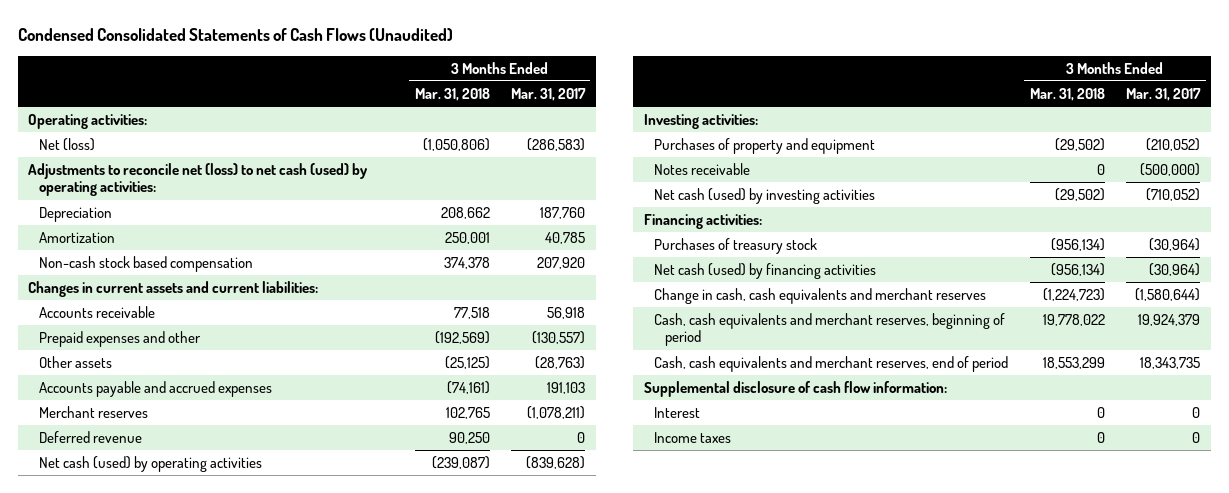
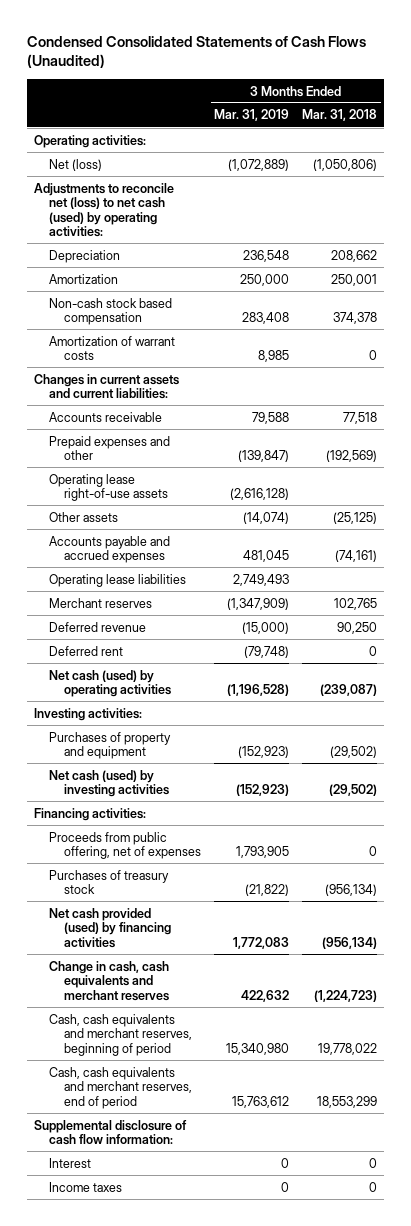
[511,87,587,101] Mar. 31, 2017 -> none
none -> [214,109,290,122] Mar. 31, 2019
none -> [48,335,175,361] Amortization of warrant costs
none -> [48,473,169,502] Operating lease right-of-use assets
none -> [48,573,186,587] Operating lease liabilities
none -> [48,645,123,656] Deferred rent
[654,163,751,176] Notes receivable -> none
none -> [48,831,202,860] Proceeds from public offering, net of expenses
[654,263,877,280] Net cash (used) by financing activities -> [48,907,172,948] Net cash provided (used) by financing activities

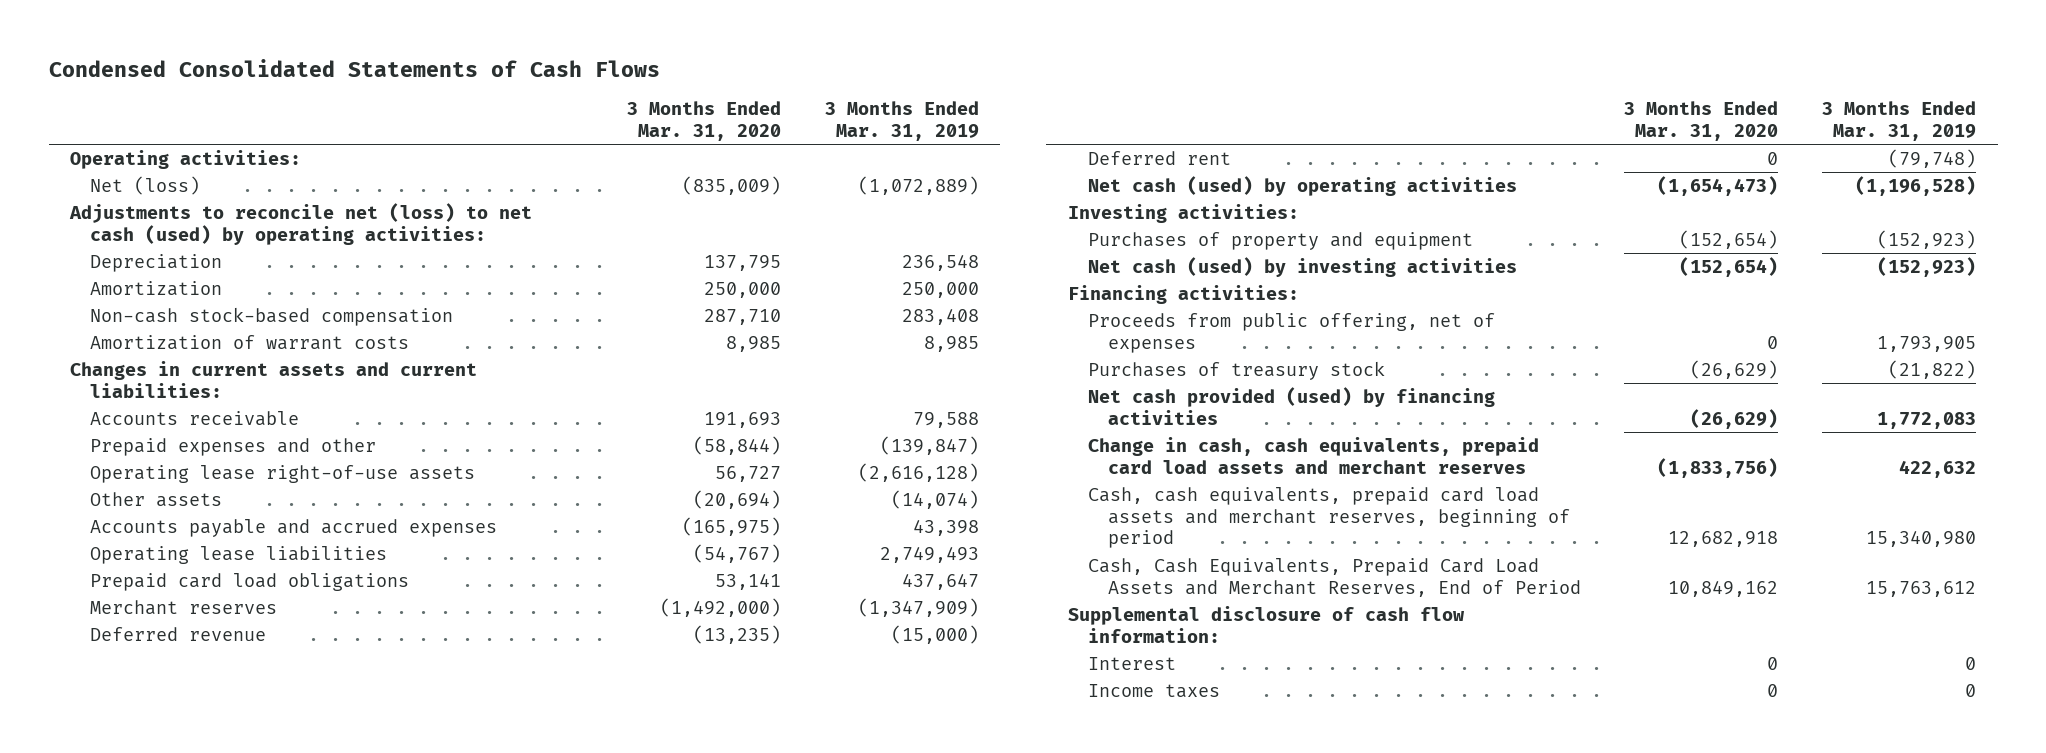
[27,35,367,69] Condensed Consolidated Statements of Cash Flows (Unaudited) -> [48,58,660,77] Condensed Consolidated Statements of Cash Flows
[302,109,378,122] Mar. 31, 2018 -> none
none -> [627,101,782,141] 3 Months Ended Mar. 31, 2020
[48,297,172,326] Non-cash stock based compensation -> [90,307,454,327] Non-cash stock-based compensation
[243,550,290,563] 481,045 -> [912,520,979,537] 43,398
none -> [90,573,410,592] Prepaid card load obligations
[48,960,170,1001] Change in cash, cash equivalents and merchant reserves -> [1087,437,1539,474] Change in cash, cash equivalents, prepaid card load assets and merchant reserves
[48,1013,193,1056] Cash, cash equivalents and merchant reserves, beginning of period -> [1087,487,1570,549] Cash, cash equivalents, prepaid card load assets and merchant reserves, beginning of period
[48,1066,193,1109] Cash, cash equivalents and merchant reserves, end of period -> [1087,558,1581,597] Cash, Cash Equivalents, Prepaid Card Load Assets and Merchant Reserves, End of Period

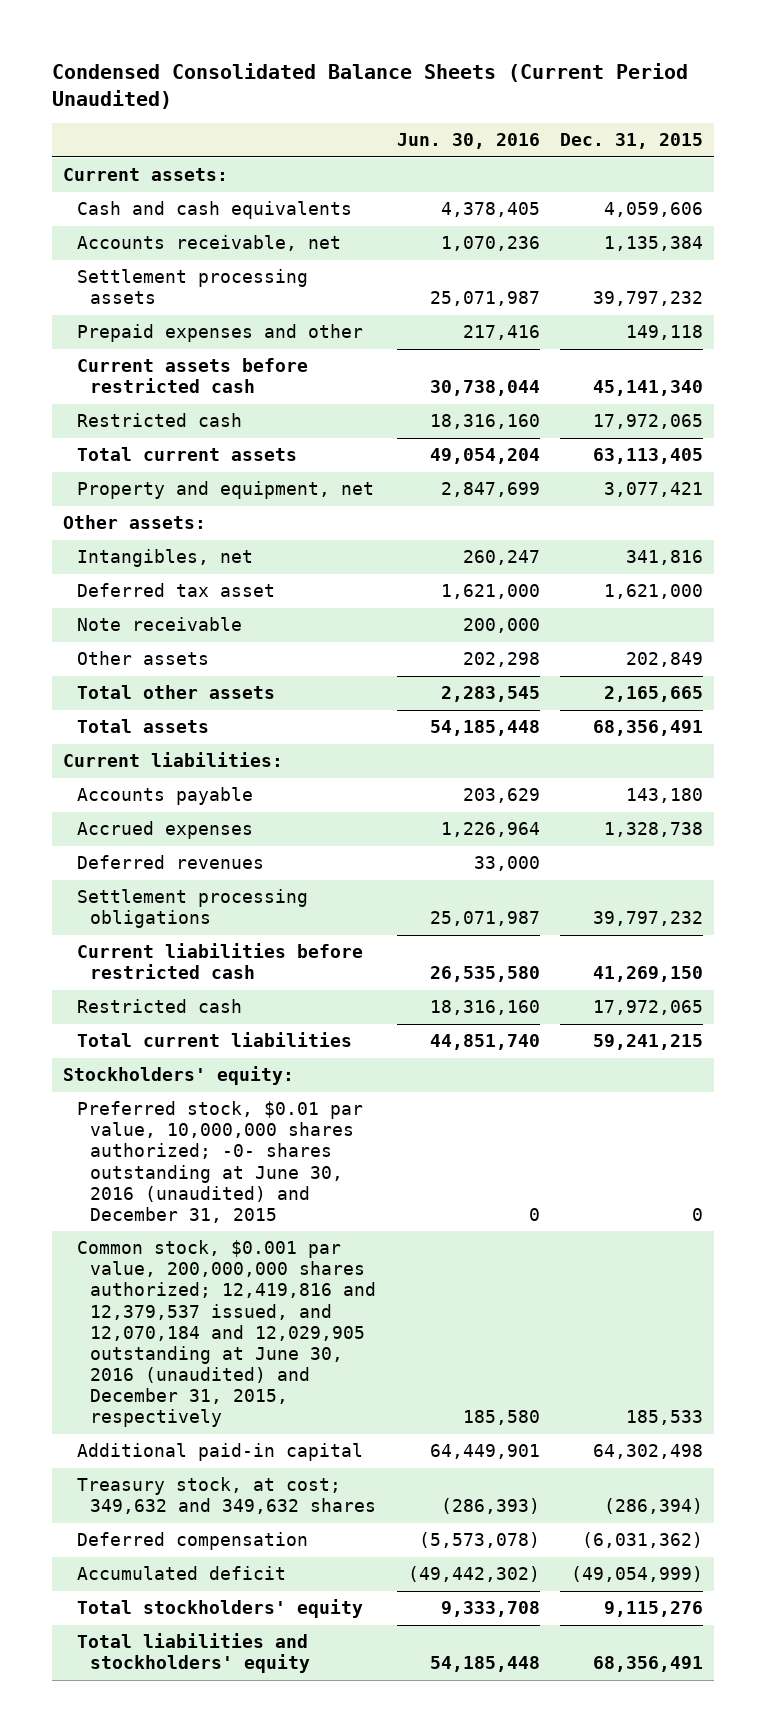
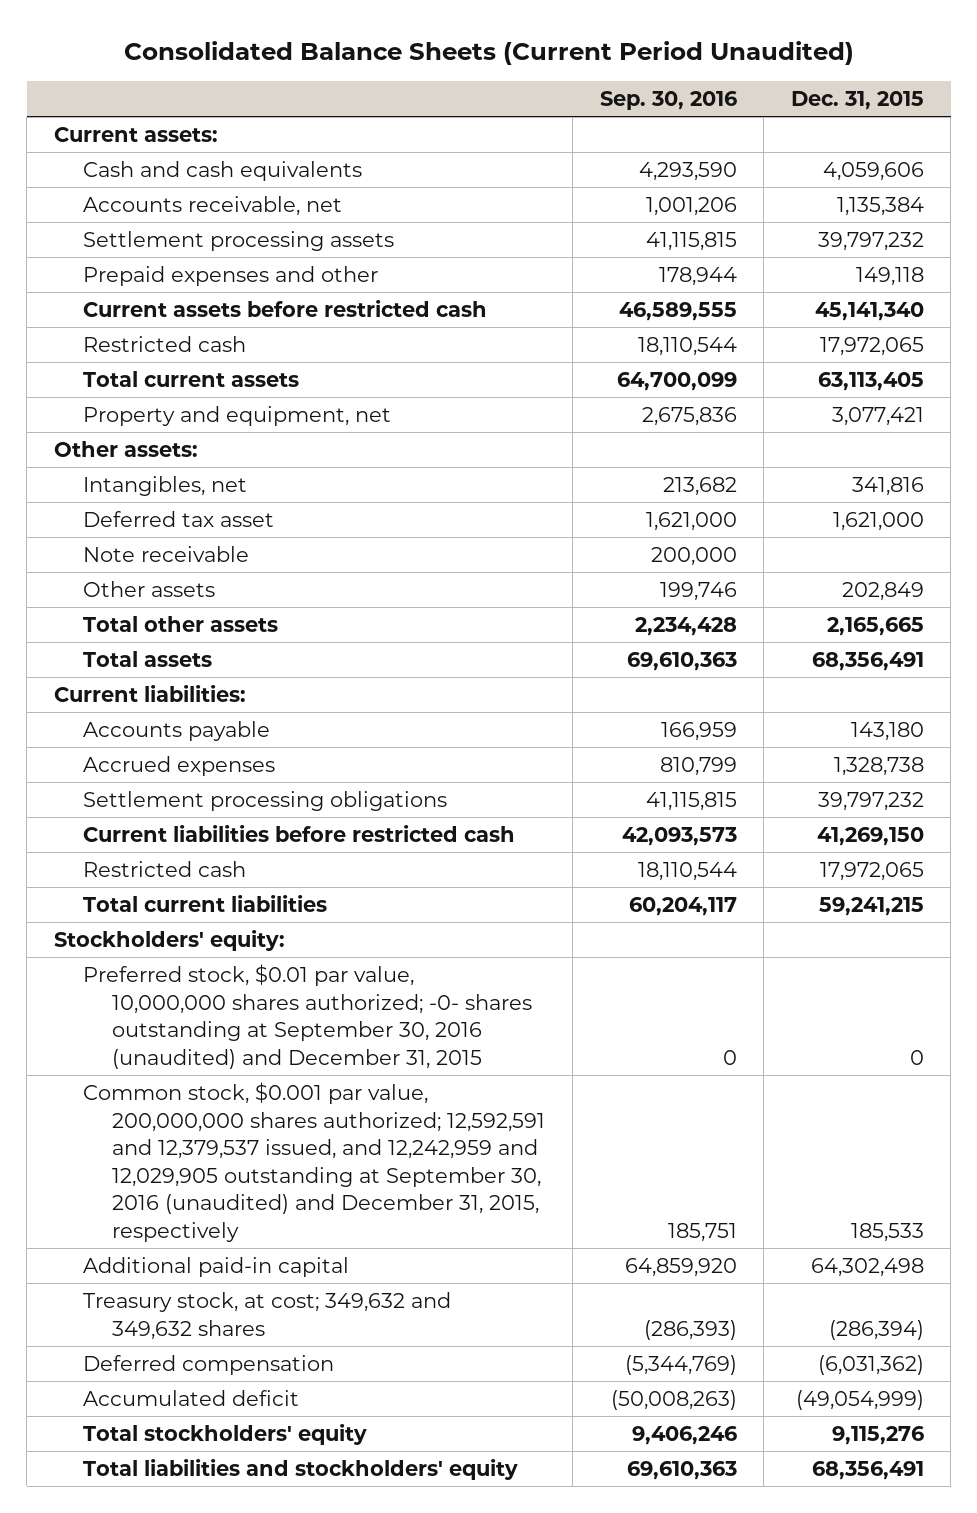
[52,63,689,110] Condensed Consolidated Balance Sheets (Current Period Unaudited) -> [123,40,854,65] Consolidated Balance Sheets (Current Period Unaudited)
[396,133,540,150] Jun. 30, 2016 -> none
none -> [599,90,737,110] Sep. 30, 2016
[76,855,264,870] Deferred revenues -> none
[76,1101,363,1223] Preferred stock, $0.01 par value, 10,000,000 shares authorized; -0- shares outstanding at June 30, 2016 (unaudited) and December 31, 2015 -> [83,964,533,1069] Preferred stock, $0.01 par value, 10,000,000 shares authorized; -0- shares outstanding at September 30, 2016 (unaudited) and December 31, 2015
[76,1240,377,1428] Common stock, $0.001 par value, 200,000,000 shares authorized; 12,419,816 and 12,379,537 issued, and 12,070,184 and 12,029,905 outstanding at June 30, 2016 (unaudited) and December 31, 2015, respectively -> [83,1082,546,1242] Common stock, $0.001 par value, 200,000,000 shares authorized; 12,592,591 and 12,379,537 issued, and 12,242,959 and 12,029,905 outstanding at September 30, 2016 (unaudited) and December 31, 2015, respectively

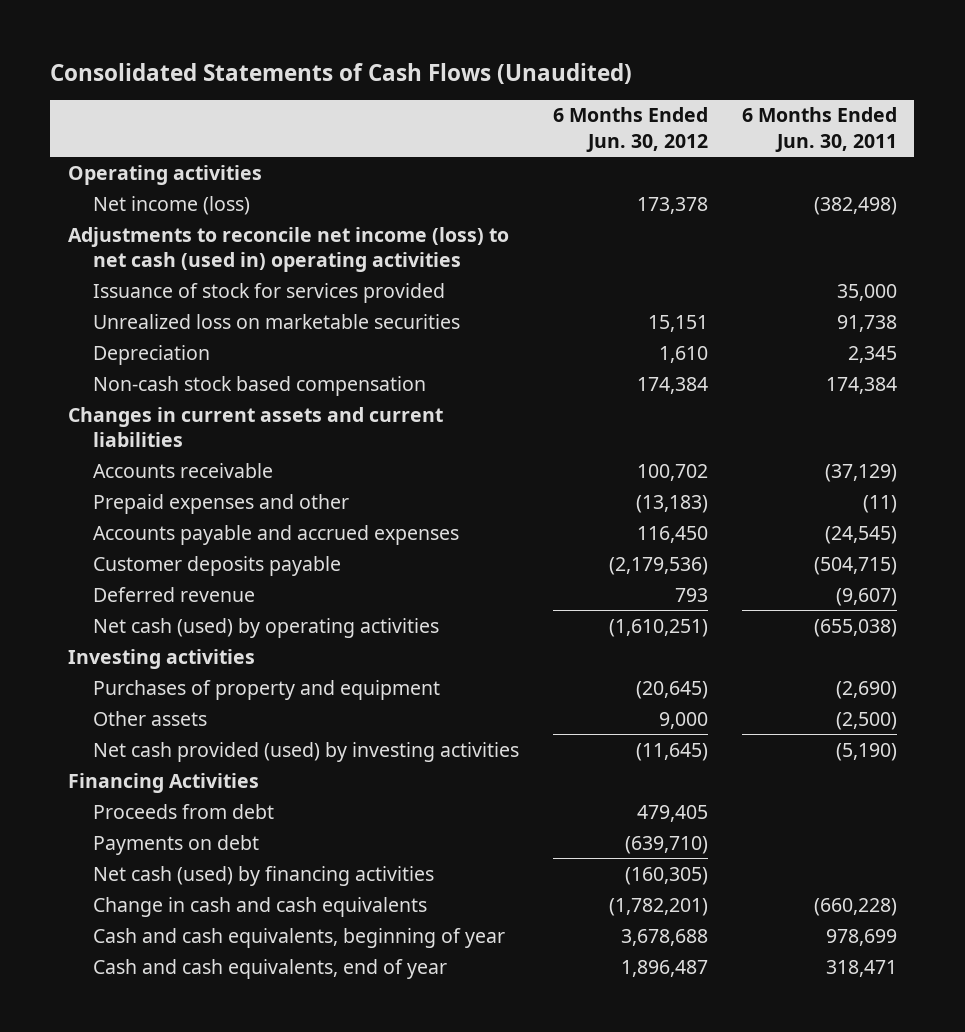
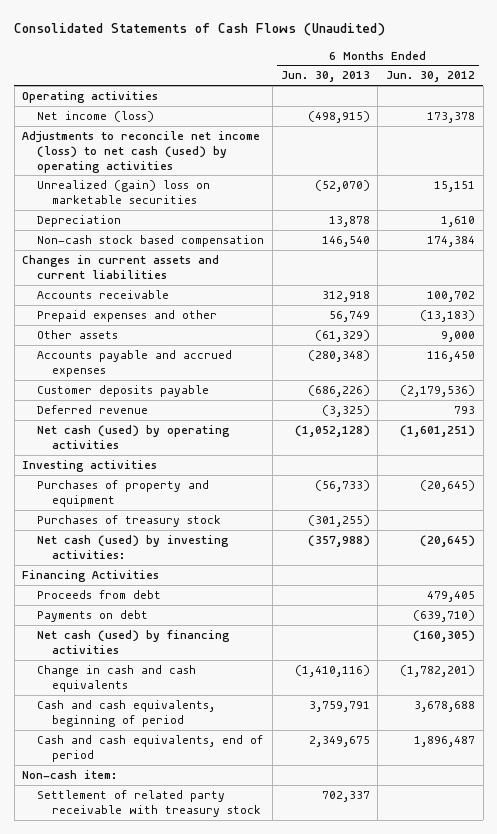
[742,107,898,152] 6 Months Ended Jun. 30, 2011 -> none
none -> [280,71,370,83] Jun. 30, 2013
[92,282,445,303] Issuance of stock for services provided -> none
[67,226,509,272] Adjustments to reconcile net income (loss) to net cash (used in) operating activities -> [22,131,261,173] Adjustments to reconcile net income (loss) to net cash (used) by operating activities
[92,313,460,329] Unrealized loss on marketable securities -> [37,180,211,204] Unrealized (gain) loss on marketable securities
[92,710,207,726] Other assets -> [37,330,119,340] Other assets
[608,618,708,637] (1,610,251) -> [399,425,475,438] (1,601,251)
none -> [37,515,222,528] Purchases of treasury stock
[92,741,519,762] Net cash provided (used) by investing activities -> [37,535,230,559] Net cash (used) by investing activities:
[635,742,708,761] (11,645) -> [419,535,475,548] (20,645)
[92,927,505,948] Cash and cash equivalents, beginning of year -> [37,700,216,727] Cash and cash equivalents, beginning of period
[92,958,447,979] Cash and cash equivalents, end of year -> [37,735,264,762] Cash and cash equivalents, end of period
none -> [22,770,118,780] Non-cash item:
none -> [37,790,262,817] Settlement of related party receivable with treasury stock

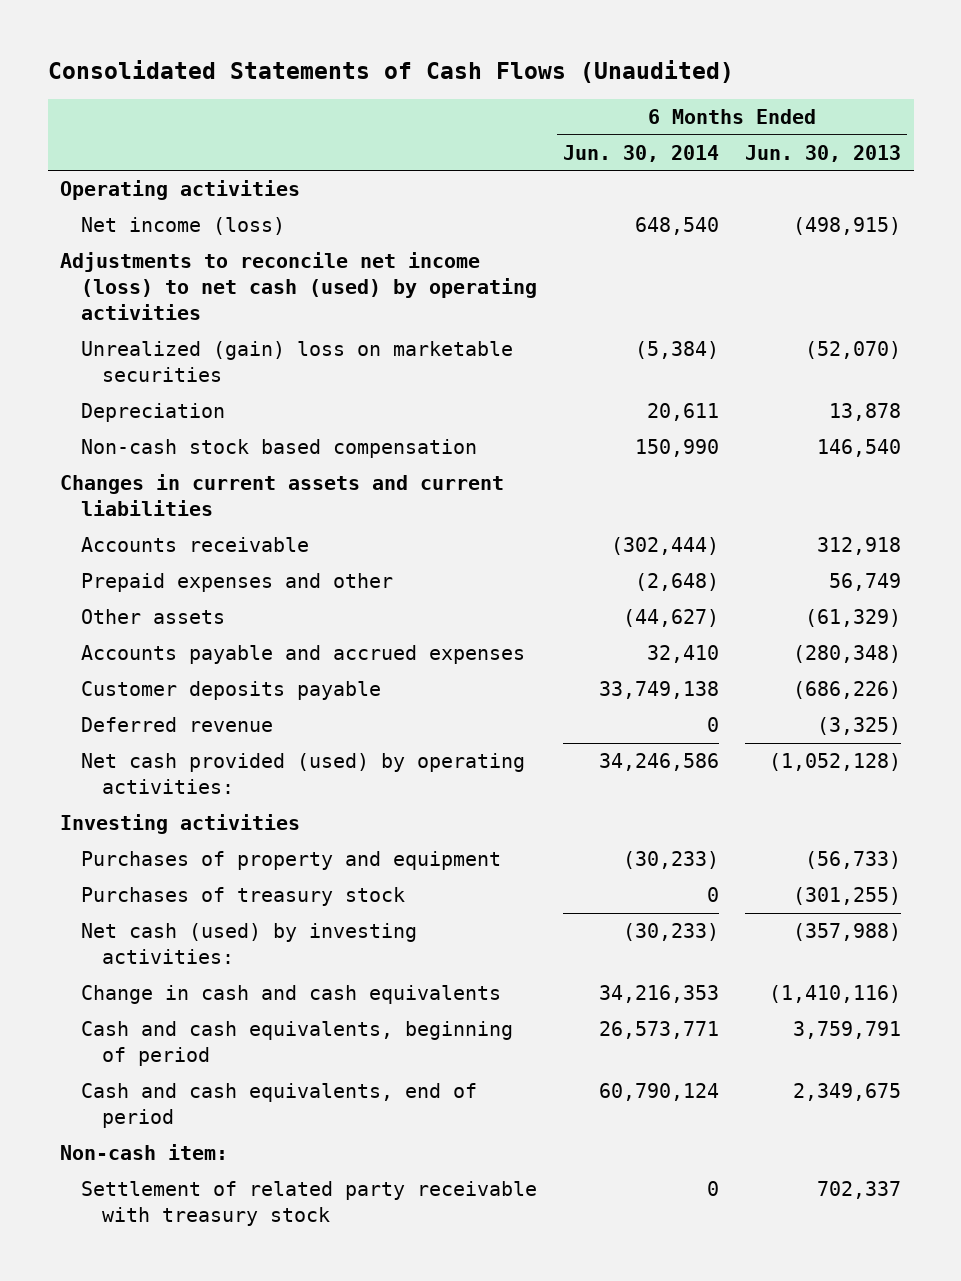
[385,71,475,83] Jun. 30, 2012 -> none
none -> [562,144,719,162] Jun. 30, 2014
[37,425,231,449] Net cash (used) by operating activities -> [81,753,526,795] Net cash provided (used) by operating activities:
[22,570,160,583] Financing Activities -> none
[37,590,162,600] Proceeds from debt -> none
[37,610,149,623] Payments on debt -> none
[37,630,231,654] Net cash (used) by financing activities -> none

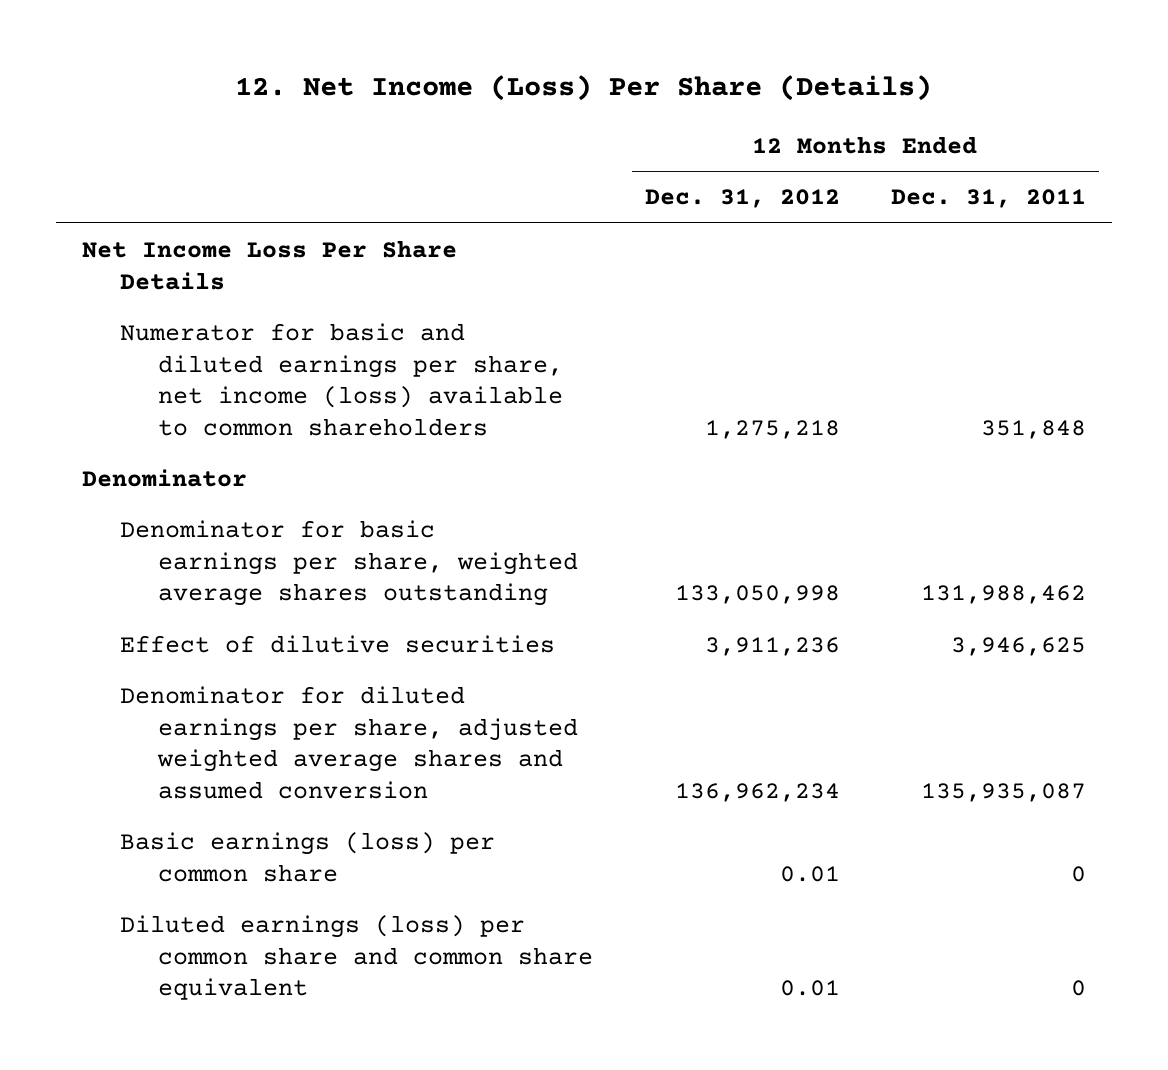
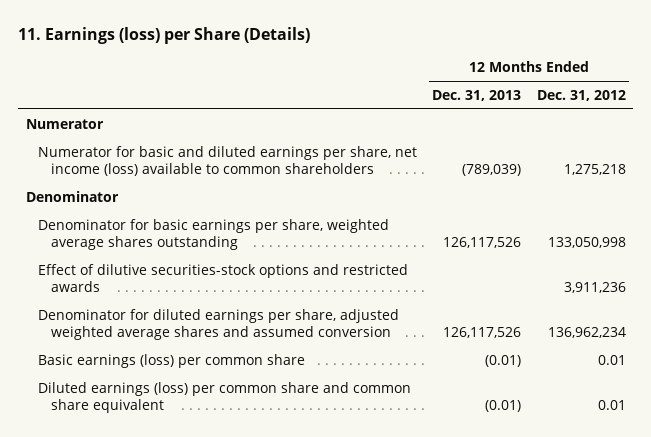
[235,74,933,101] 12. Net Income (Loss) Per Share (Details) -> [18,26,311,44] 11. Earnings (loss) per Share (Details)
[891,189,1087,209] Dec. 31, 2011 -> none
none -> [432,89,522,101] Dec. 31, 2013
[81,239,457,290] Net Income Loss Per Share Details -> none
none -> [25,118,104,129] Numerator
[119,634,555,653] Effect of dilutive securities -> [38,263,409,293] Effect of dilutive securities-stock options and restricted awards

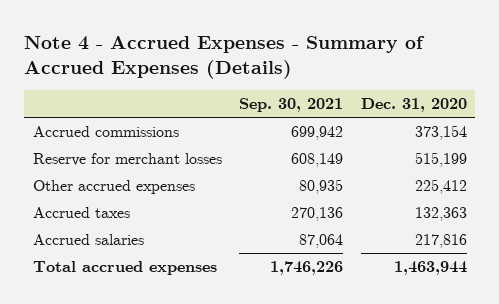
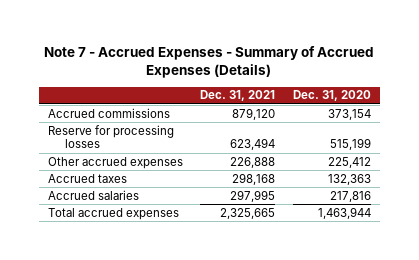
[23,35,425,79] Note 4 - Accrued Expenses - Summary of Accrued Expenses (Details) -> [44,46,375,78] Note 7 - Accrued Expenses - Summary of Accrued Expenses (Details)
[239,98,344,113] Sep. 30, 2021 -> none
none -> [200,90,276,102] Dec. 31, 2021
[32,153,222,167] Reserve for merchant losses -> [47,124,174,149] Reserve for processing losses

